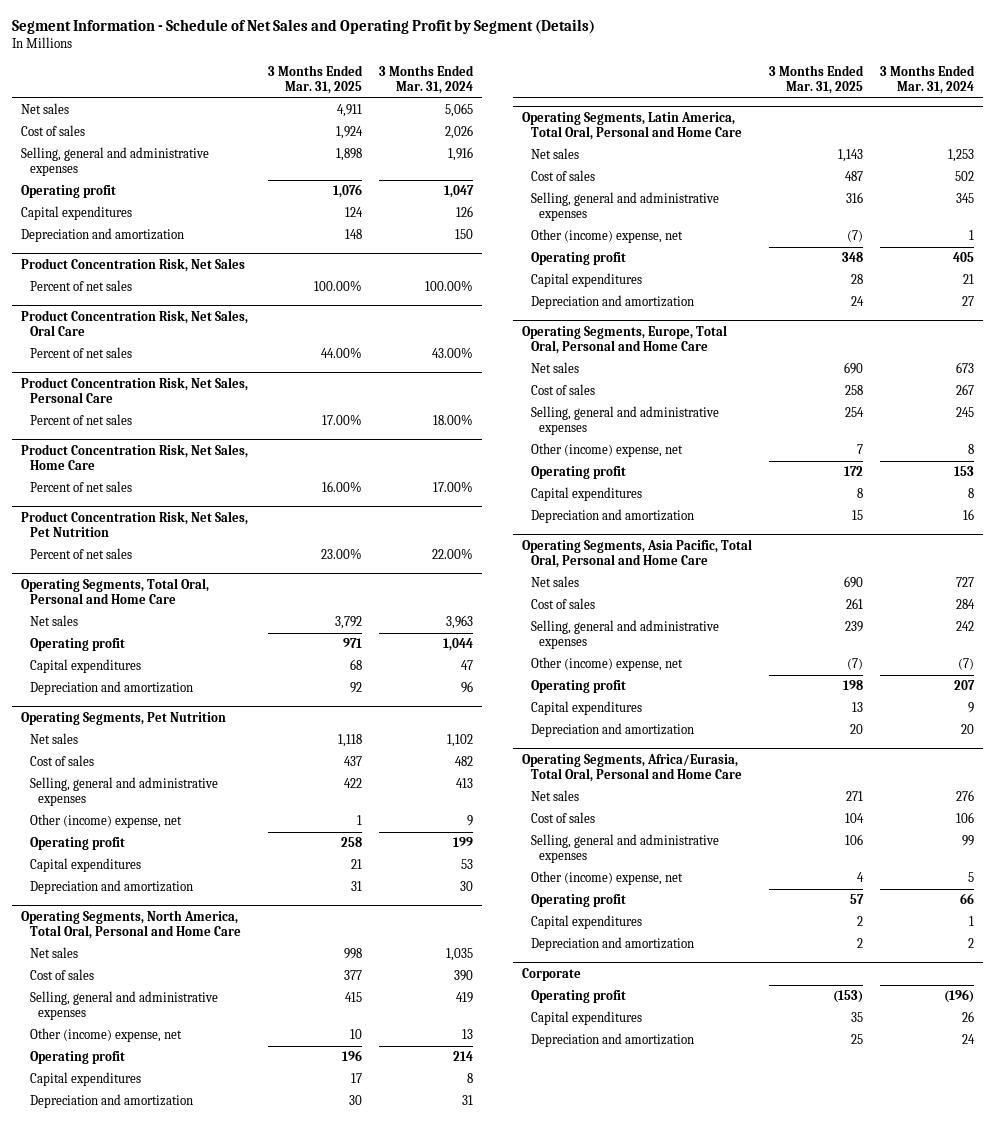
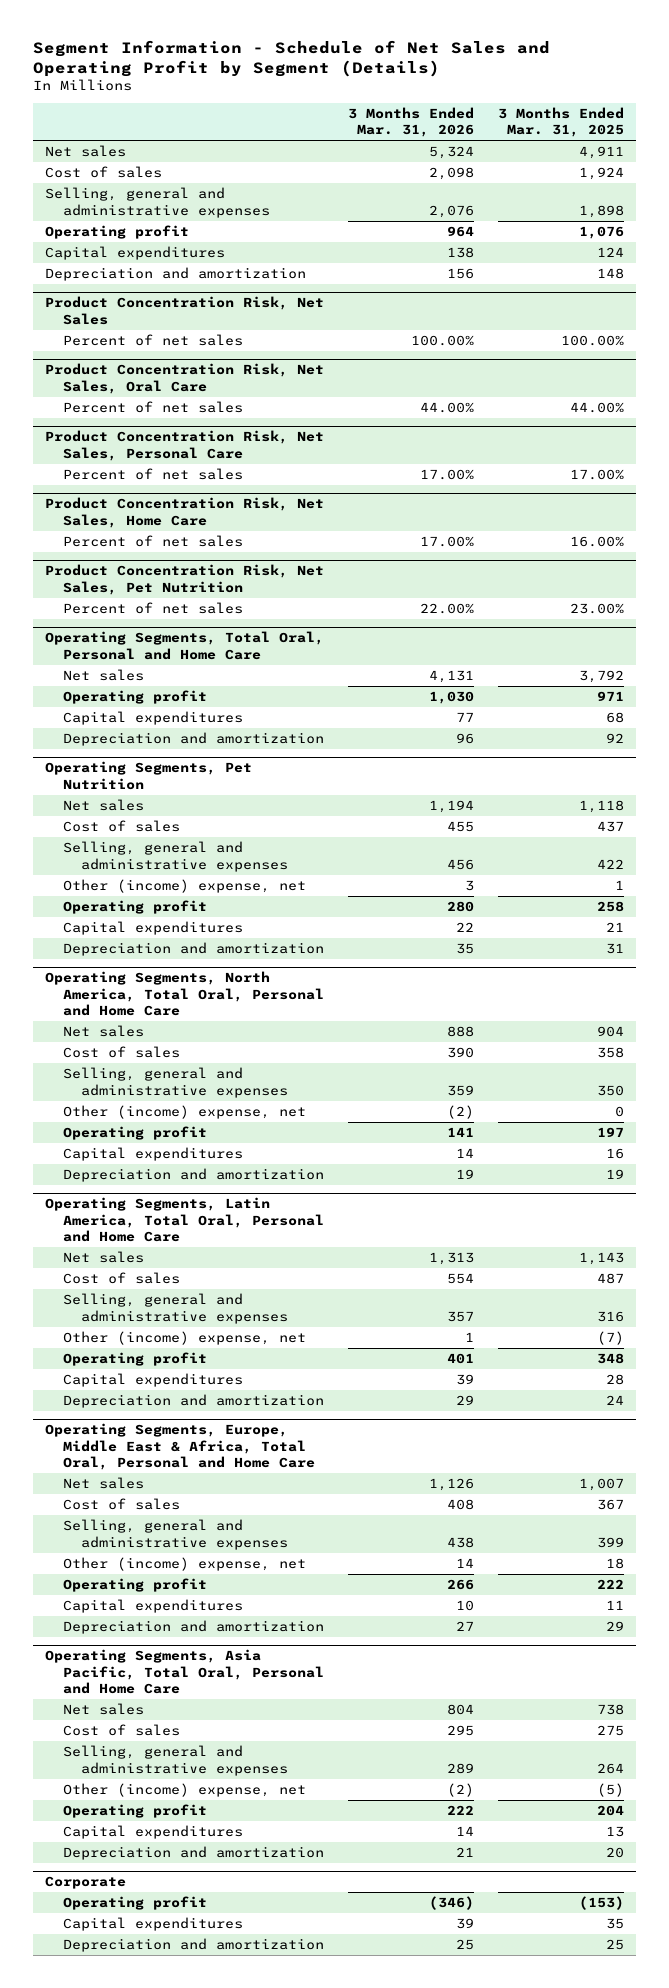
[379,64,475,94] 3 Months Ended Mar. 31, 2024 -> none
none -> [348,106,475,138] 3 Months Ended Mar. 31, 2026
[344,948,363,960] 998 -> [597,1025,625,1037] 904
[344,970,363,981] 377 -> [597,1046,625,1058] 358
[345,992,363,1003] 415 -> [597,1084,625,1096] 350
[350,1029,363,1040] 10 -> [615,1105,625,1117] 0
[342,1050,363,1062] 196 -> [597,1126,625,1137] 197
[351,1073,363,1084] 17 -> [606,1147,625,1159] 16
[349,1095,363,1106] 30 -> [606,1168,625,1179] 19
[521,324,727,354] Operating Segments, Europe, Total Oral, Personal and Home Care -> [44,1423,316,1471] Operating Segments, Europe, Middle East & Africa, Total Oral, Personal and Home Care
[843,362,863,375] 690 -> [579,1477,625,1491] 1,007
[844,385,863,396] 258 -> [597,1498,625,1510] 367
[844,407,864,418] 254 -> [597,1536,625,1548] 399
[856,444,863,455] 7 -> [606,1557,625,1569] 18
[843,466,863,477] 172 -> [597,1578,625,1589] 222
[856,488,863,499] 8 -> [606,1599,625,1610] 11
[851,510,863,521] 15 -> [606,1620,625,1631] 29
[843,576,863,589] 690 -> [597,1703,625,1715] 738
[845,598,863,610] 261 -> [597,1724,625,1736] 275
[844,621,863,633] 239 -> [597,1762,625,1774] 264
[846,658,863,671] (7) -> [597,1782,625,1797] (5)
[842,680,863,691] 198 -> [597,1804,625,1816] 204
[521,753,742,782] Operating Segments, Africa/Eurasia, Total Oral, Personal and Home Care -> none
[530,790,579,802] Net sales -> none
[530,812,595,824] Cost of sales -> none
[530,834,719,864] Selling, general and administrative expenses -> none
[530,871,683,886] Other (income) expense, net -> none
[530,894,626,908] Operating profit -> none
[530,915,642,930] Capital expenditures -> none
[530,937,694,952] Depreciation and amortization -> none

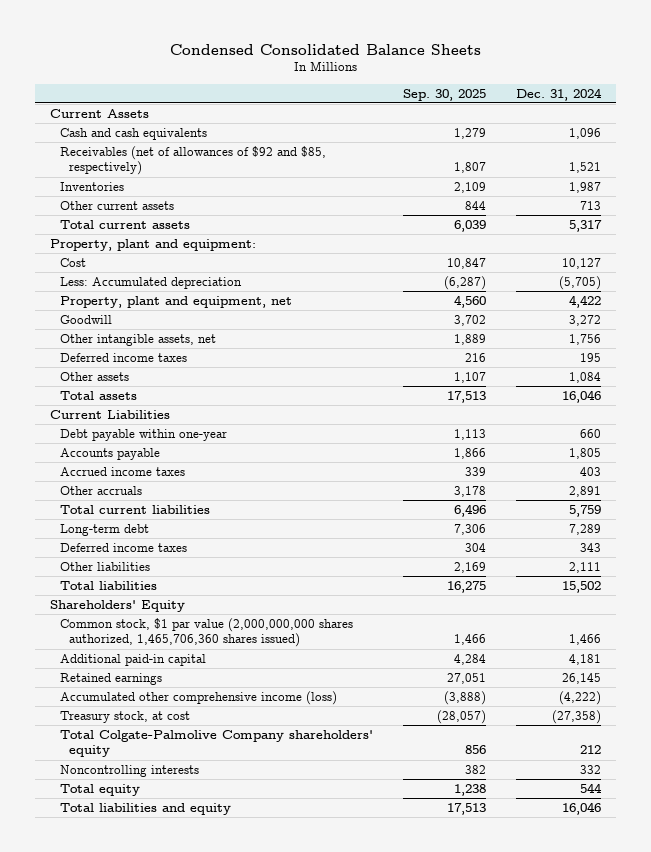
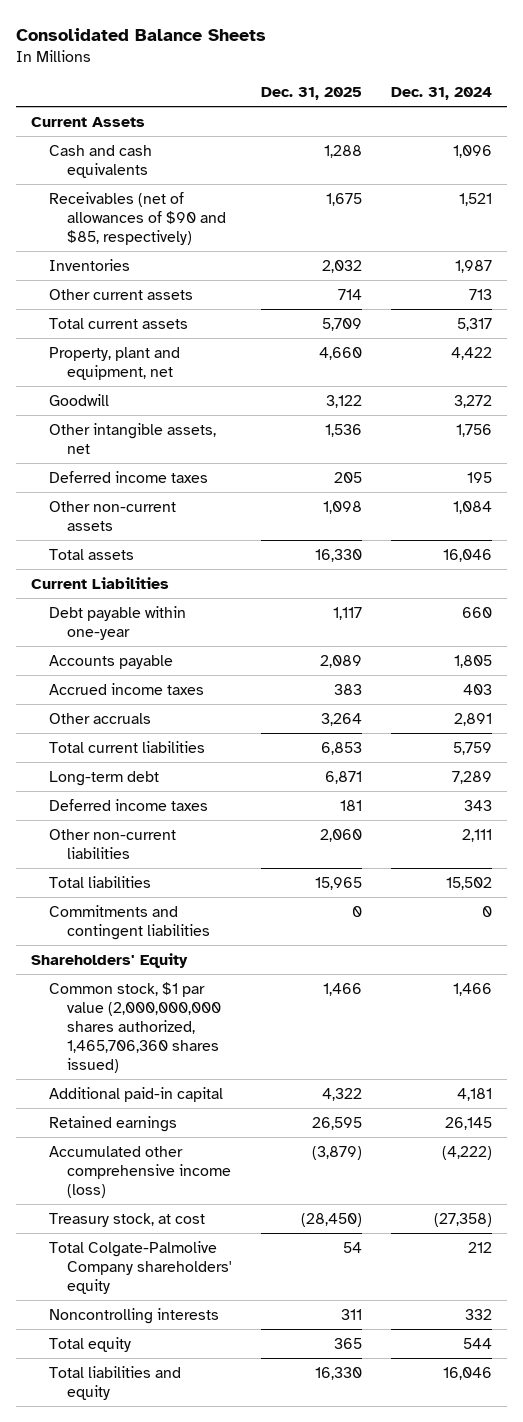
[169,43,481,55] Condensed Consolidated Balance Sheets -> [16,27,267,41] Consolidated Balance Sheets
[402,88,486,101] Sep. 30, 2025 -> none
none -> [261,87,363,101] Dec. 31, 2025
[59,145,326,176] Receivables (net of allowances of $92 and $85, respectively) -> [48,191,227,245] Receivables (net of allowances of $90 and $85, respectively)
[50,238,257,251] Property, plant and equipment: -> none
[59,257,86,267] Cost -> none
[59,276,242,289] Less: Accumulated depreciation -> none
[59,371,129,381] Other assets -> [48,500,176,531] Other non-current assets
[59,561,150,571] Other liabilities -> [48,828,176,859] Other non-current liabilities
none -> [48,904,211,940] Commitments and contingent liabilities

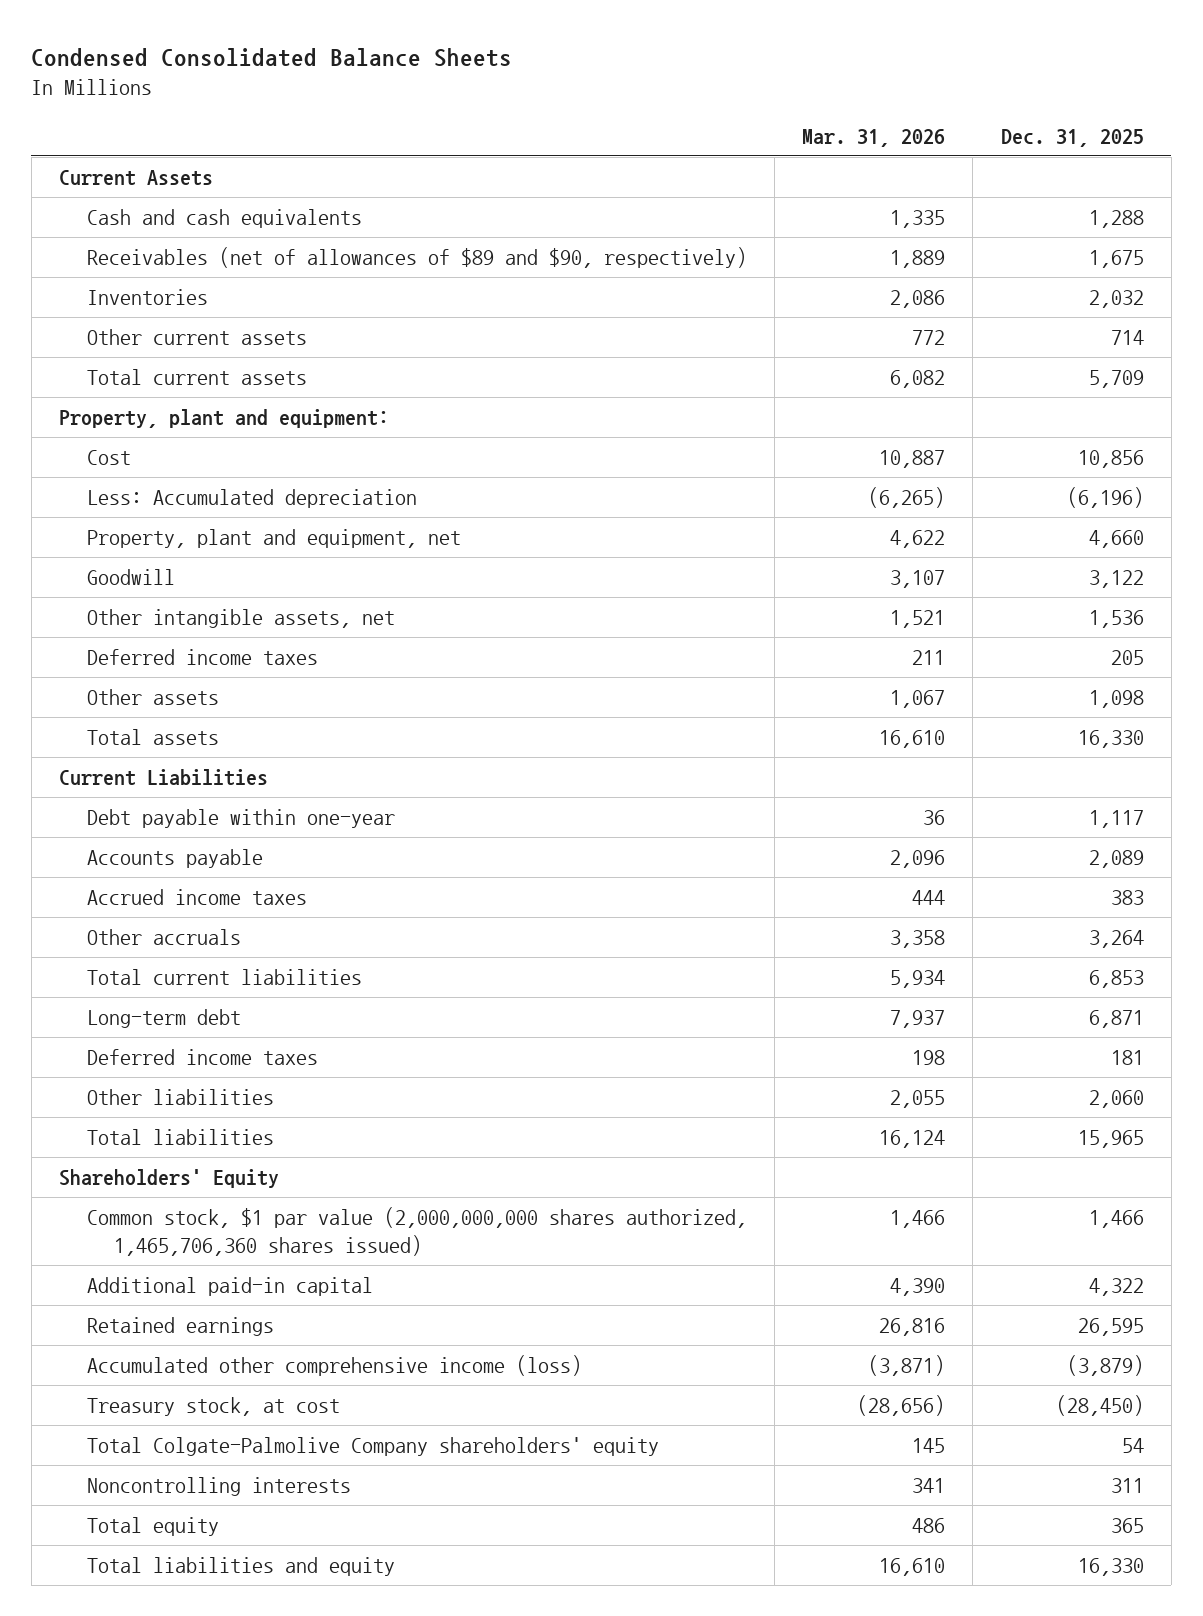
[16,27,267,41] Consolidated Balance Sheets -> [31,47,513,67] Condensed Consolidated Balance Sheets
[391,87,493,101] Dec. 31, 2024 -> none
none -> [802,128,946,147] Mar. 31, 2026
[48,191,227,245] Receivables (net of allowances of $90 and $85, respectively) -> [86,246,747,268] Receivables (net of allowances of $89 and $90, respectively)
none -> [58,408,389,428] Property, plant and equipment:
none -> [86,449,131,465] Cost
none -> [86,488,417,508] Less: Accumulated depreciation
[48,500,176,531] Other non-current assets -> [86,688,219,705] Other assets
[48,828,176,859] Other non-current liabilities -> [86,1088,274,1105] Other liabilities
[48,904,211,940] Commitments and contingent liabilities -> none

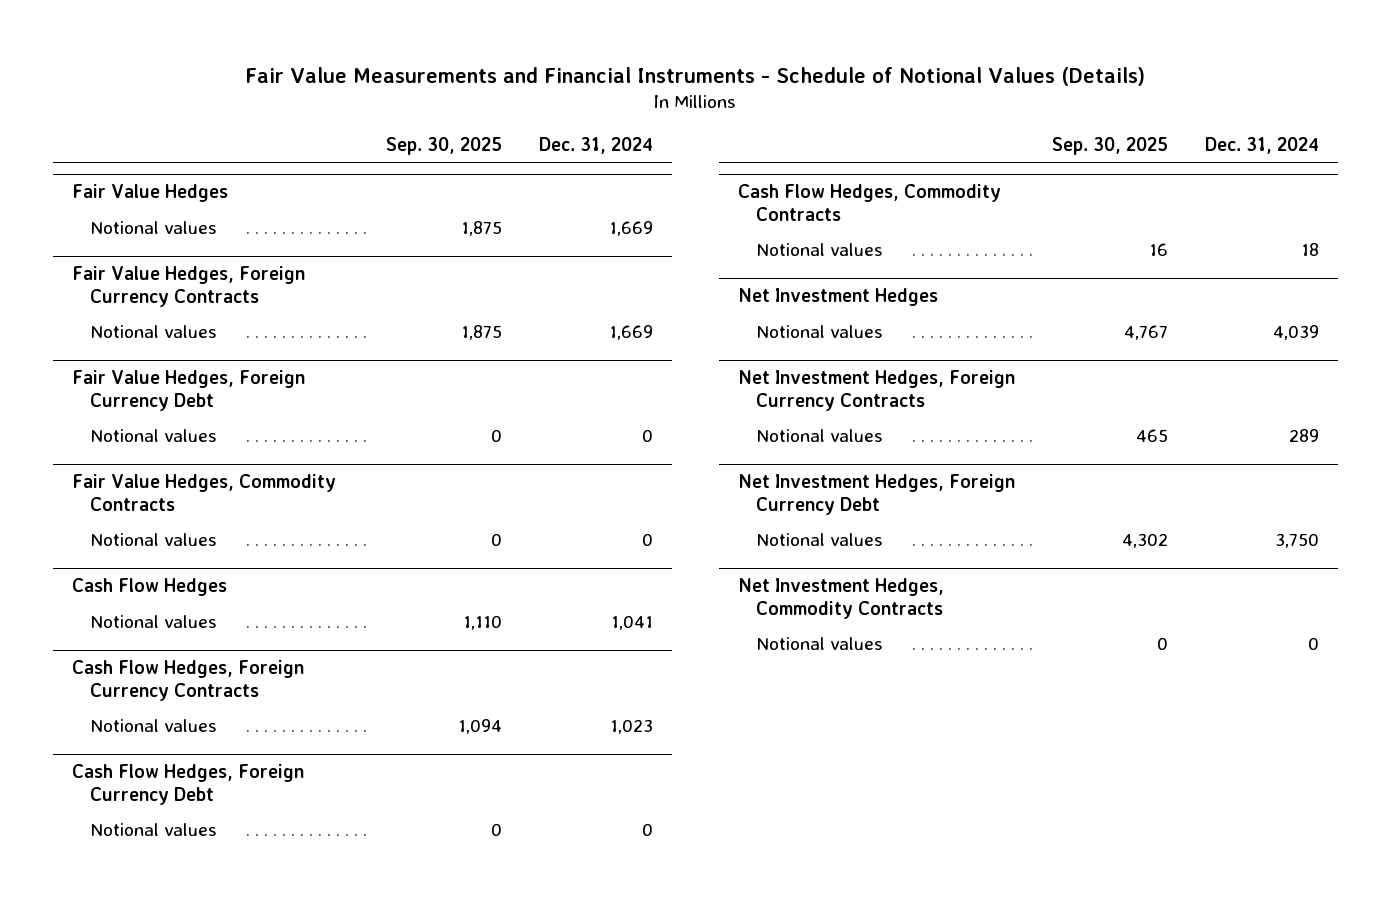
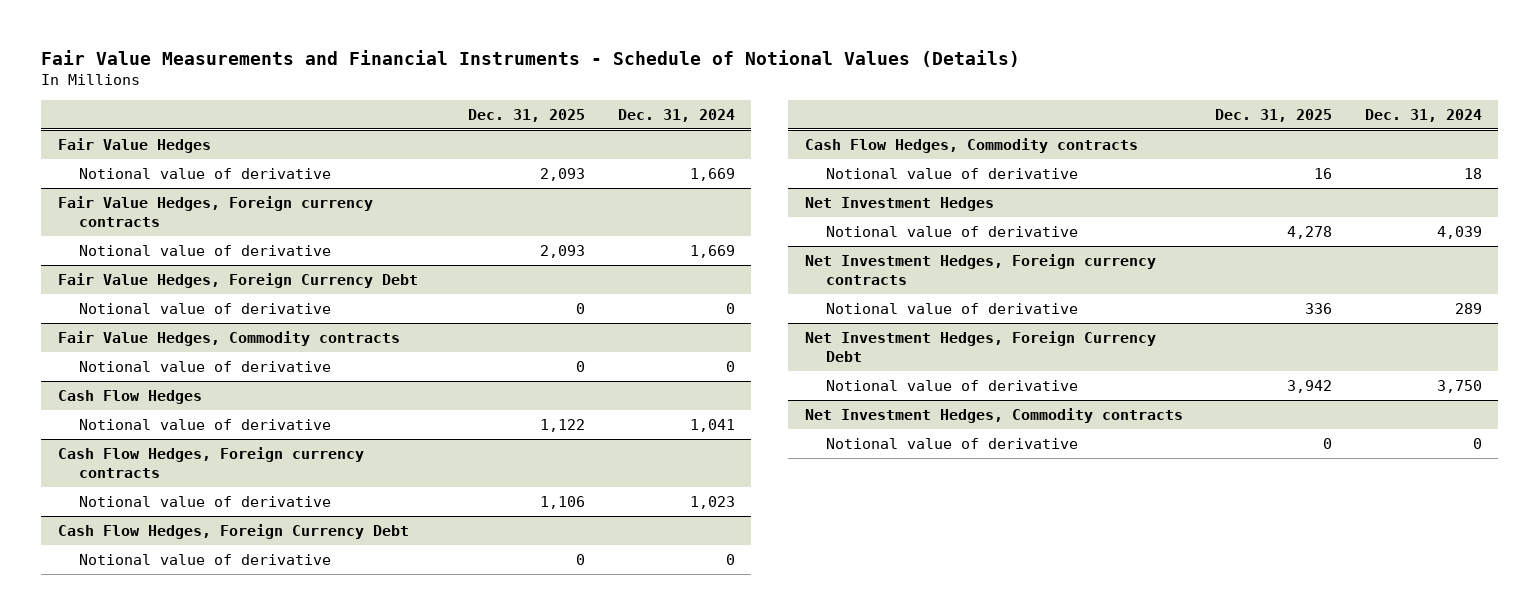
[386,137,503,156] Sep. 30, 2025 -> none
none -> [468,108,586,122] Dec. 31, 2025
[90,221,218,235] Notional values -> [78,167,331,179] Notional value of derivative
[71,266,305,307] Fair Value Hedges, Foreign Currency Contracts -> [57,195,373,228] Fair Value Hedges, Foreign currency contracts
[90,325,218,339] Notional values -> [78,244,331,256] Notional value of derivative
[90,429,218,443] Notional values -> [78,302,331,314] Notional value of derivative
[71,474,336,511] Fair Value Hedges, Commodity Contracts -> [57,330,400,346] Fair Value Hedges, Commodity contracts
[90,533,218,547] Notional values -> [78,360,331,372] Notional value of derivative
[90,615,218,629] Notional values -> [78,418,331,430] Notional value of derivative
[71,660,304,701] Cash Flow Hedges, Foreign Currency Contracts -> [57,446,364,479] Cash Flow Hedges, Foreign currency contracts
[90,719,218,733] Notional values -> [78,495,331,507] Notional value of derivative
[90,823,218,837] Notional values -> [78,553,331,565] Notional value of derivative
[737,184,1001,221] Cash Flow Hedges, Commodity Contracts -> [804,137,1138,153] Cash Flow Hedges, Commodity contracts
[755,243,883,257] Notional values -> [825,167,1078,179] Notional value of derivative
[755,325,883,339] Notional values -> [825,225,1078,237] Notional value of derivative
[737,370,1015,411] Net Investment Hedges, Foreign Currency Contracts -> [804,253,1156,286] Net Investment Hedges, Foreign currency contracts
[755,429,883,443] Notional values -> [825,302,1078,314] Notional value of derivative
[755,533,883,547] Notional values -> [825,379,1078,391] Notional value of derivative
[737,578,944,619] Net Investment Hedges, Commodity Contracts -> [804,407,1183,423] Net Investment Hedges, Commodity contracts
[755,637,883,651] Notional values -> [825,437,1078,449] Notional value of derivative

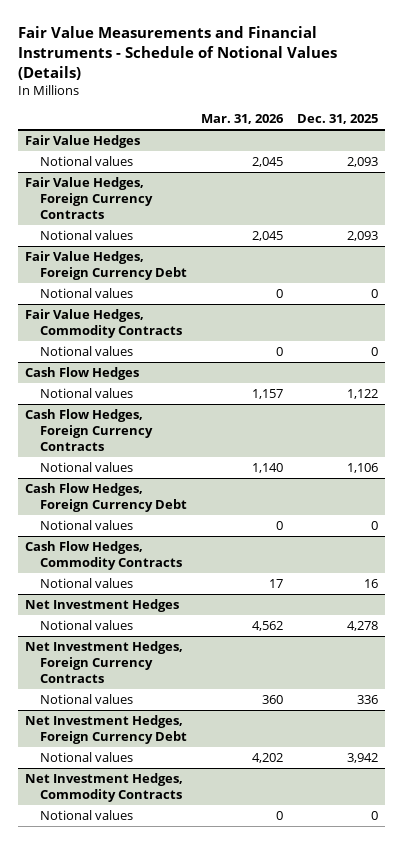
[617,108,735,122] Dec. 31, 2024 -> none
none -> [201,114,285,125] Mar. 31, 2026
[78,167,331,179] Notional value of derivative -> [40,156,134,167] Notional values
[57,195,373,228] Fair Value Hedges, Foreign currency contracts -> [25,177,154,220] Fair Value Hedges, Foreign Currency Contracts
[78,244,331,256] Notional value of derivative -> [40,230,134,241] Notional values
[78,302,331,314] Notional value of derivative -> [40,288,134,299] Notional values
[57,330,400,346] Fair Value Hedges, Commodity contracts -> [25,309,183,339] Fair Value Hedges, Commodity Contracts
[78,360,331,372] Notional value of derivative -> [40,346,134,357] Notional values
[78,418,331,430] Notional value of derivative -> [40,388,134,399] Notional values
[57,446,364,479] Cash Flow Hedges, Foreign currency contracts -> [25,409,154,452] Cash Flow Hedges, Foreign Currency Contracts
[78,495,331,507] Notional value of derivative -> [40,462,134,473] Notional values
[78,553,331,565] Notional value of derivative -> [40,520,134,531] Notional values
[804,137,1138,153] Cash Flow Hedges, Commodity contracts -> [25,541,183,571] Cash Flow Hedges, Commodity Contracts
[825,167,1078,179] Notional value of derivative -> [40,578,134,589] Notional values
[825,225,1078,237] Notional value of derivative -> [40,620,134,631] Notional values
[804,253,1156,286] Net Investment Hedges, Foreign currency contracts -> [25,641,184,684] Net Investment Hedges, Foreign Currency Contracts
[825,302,1078,314] Notional value of derivative -> [40,694,134,705] Notional values
[825,379,1078,391] Notional value of derivative -> [40,752,134,763] Notional values
[804,407,1183,423] Net Investment Hedges, Commodity contracts -> [25,773,184,803] Net Investment Hedges, Commodity Contracts
[825,437,1078,449] Notional value of derivative -> [40,810,134,821] Notional values

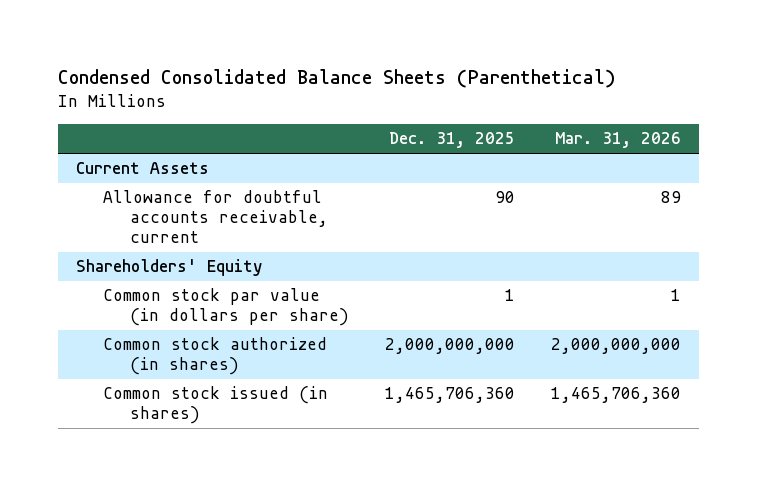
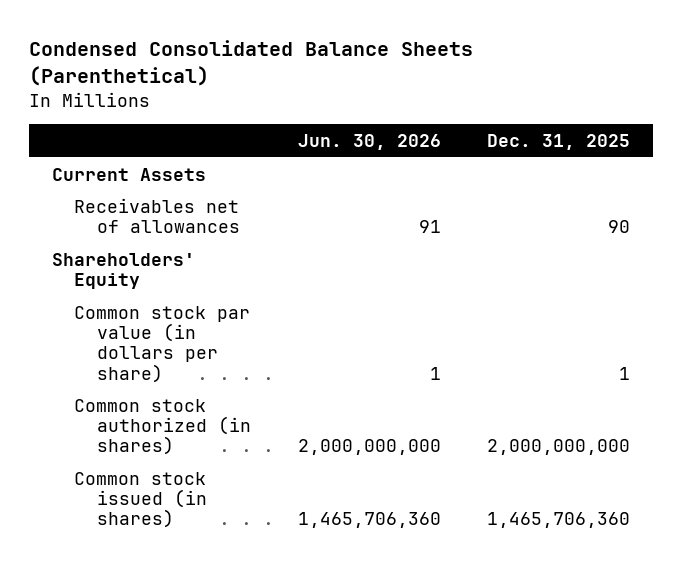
[555,132,682,149] Mar. 31, 2026 -> none
none -> [297,133,441,150] Jun. 30, 2026
[103,190,328,243] Allowance for doubtful accounts receivable, current -> [74,197,241,233] Receivables net of allowances

